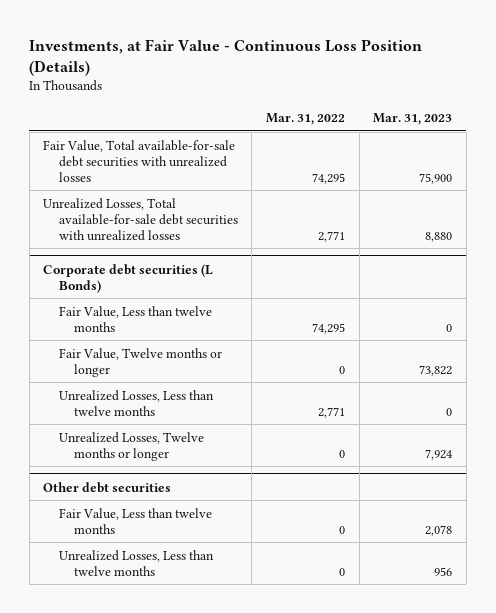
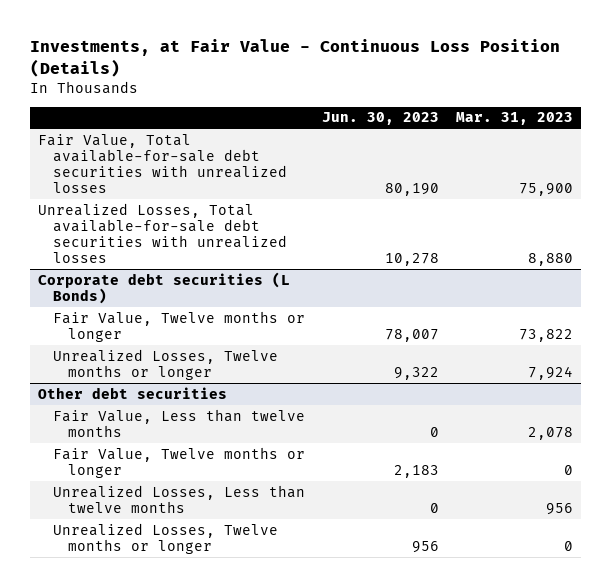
[266,112,346,125] Mar. 31, 2022 -> none
none -> [322,112,440,126] Jun. 30, 2023
[58,305,212,332] Fair Value, Less than twelve months -> none
[58,389,214,416] Unrealized Losses, Less than twelve months -> none
none -> [53,446,306,479] Fair Value, Twelve months or longer
none -> [53,522,279,555] Unrealized Losses, Twelve months or longer

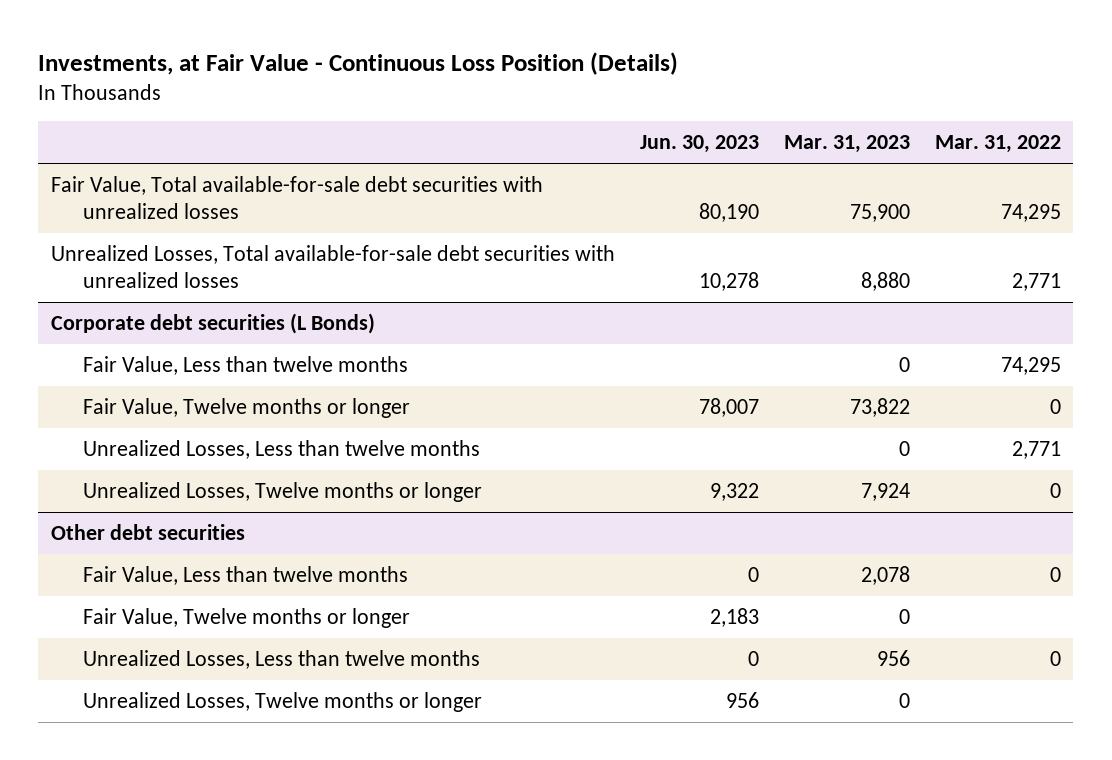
none -> [934,135,1061,154] Mar. 31, 2022
none -> [82,355,408,375] Fair Value, Less than twelve months
none -> [82,439,480,459] Unrealized Losses, Less than twelve months

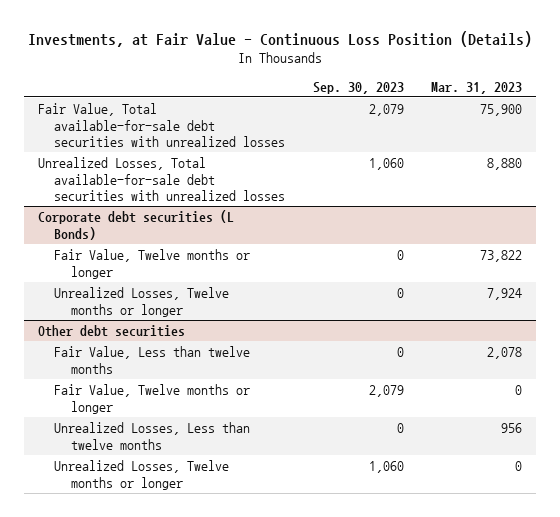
[639,135,759,154] Jun. 30, 2023 -> none
[934,135,1061,154] Mar. 31, 2022 -> none
none -> [312,81,404,94] Sep. 30, 2023
[82,355,408,375] Fair Value, Less than twelve months -> none
[82,439,480,459] Unrealized Losses, Less than twelve months -> none

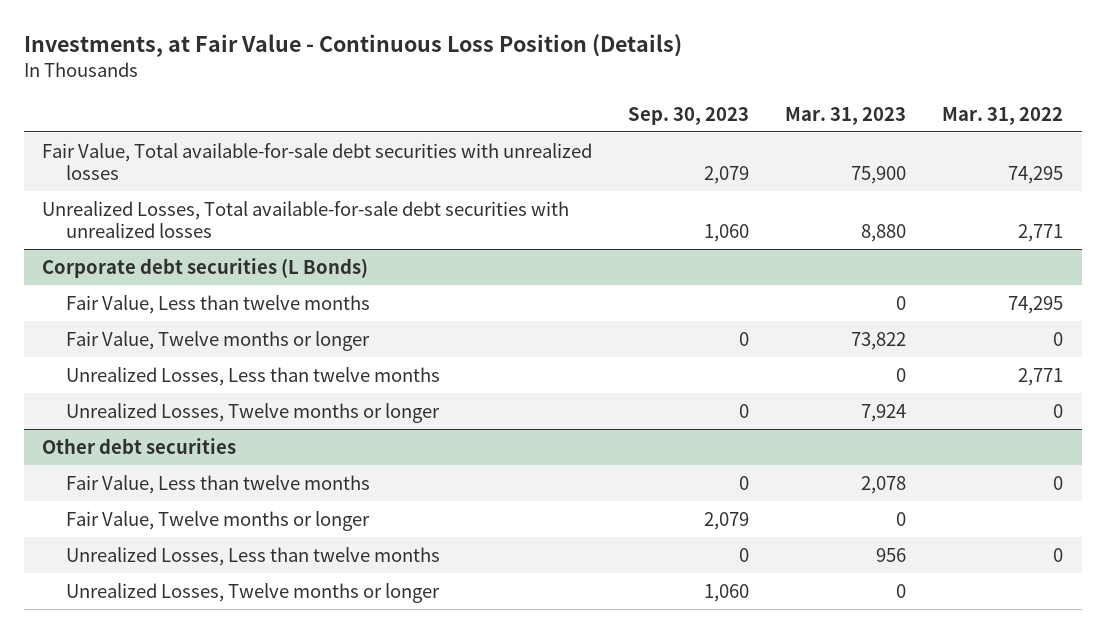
none -> [942,106,1064,125] Mar. 31, 2022
none -> [66,294,371,314] Fair Value, Less than twelve months
none -> [66,366,441,386] Unrealized Losses, Less than twelve months

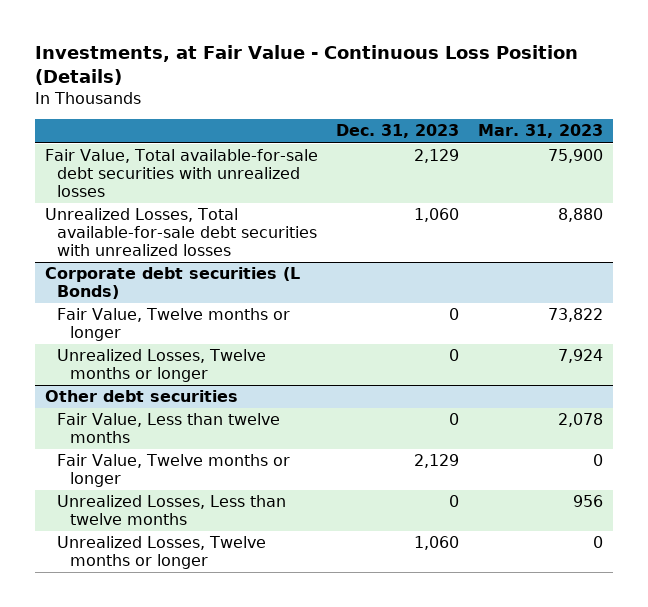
[627,106,749,125] Sep. 30, 2023 -> none
[942,106,1064,125] Mar. 31, 2022 -> none
none -> [336,124,460,139] Dec. 31, 2023
[66,294,371,314] Fair Value, Less than twelve months -> none
[66,366,441,386] Unrealized Losses, Less than twelve months -> none

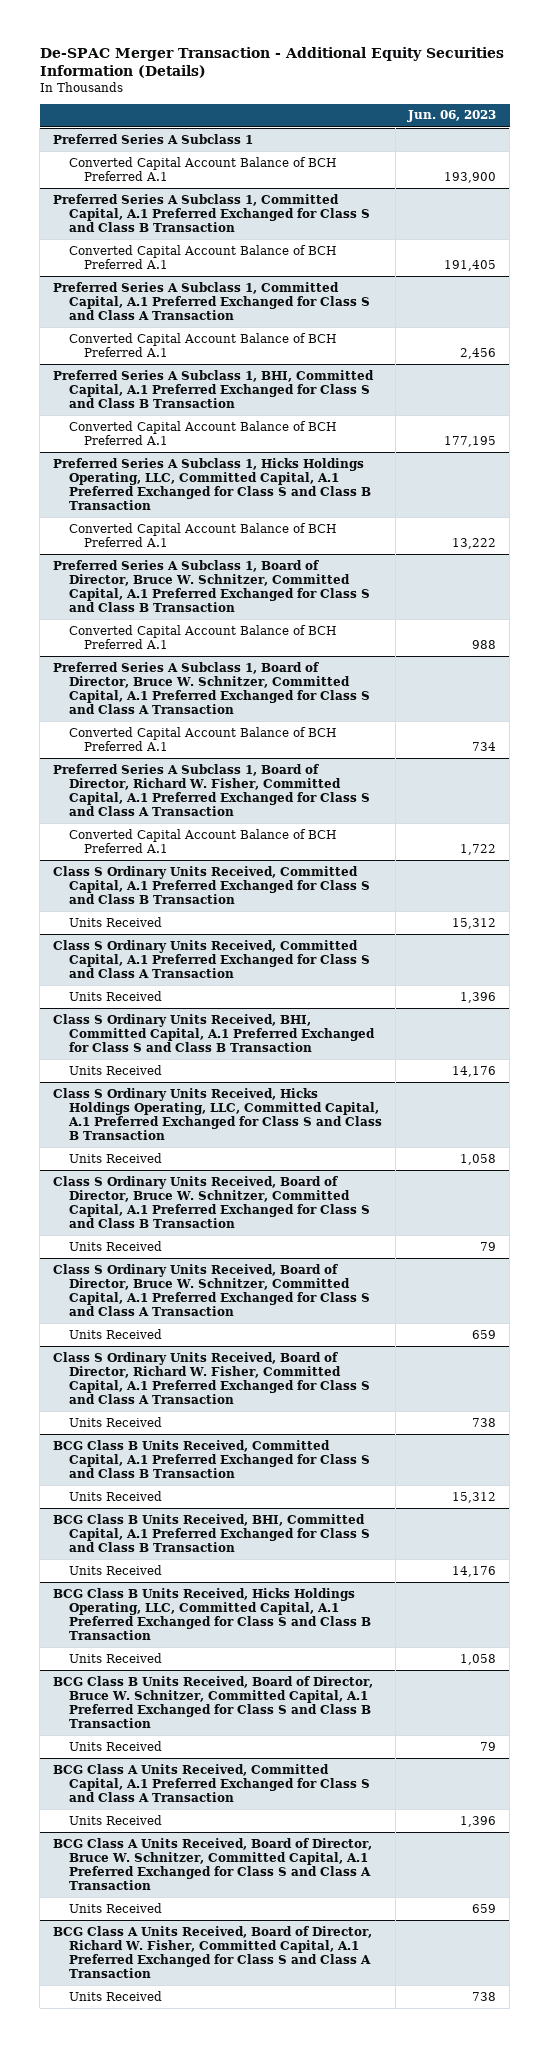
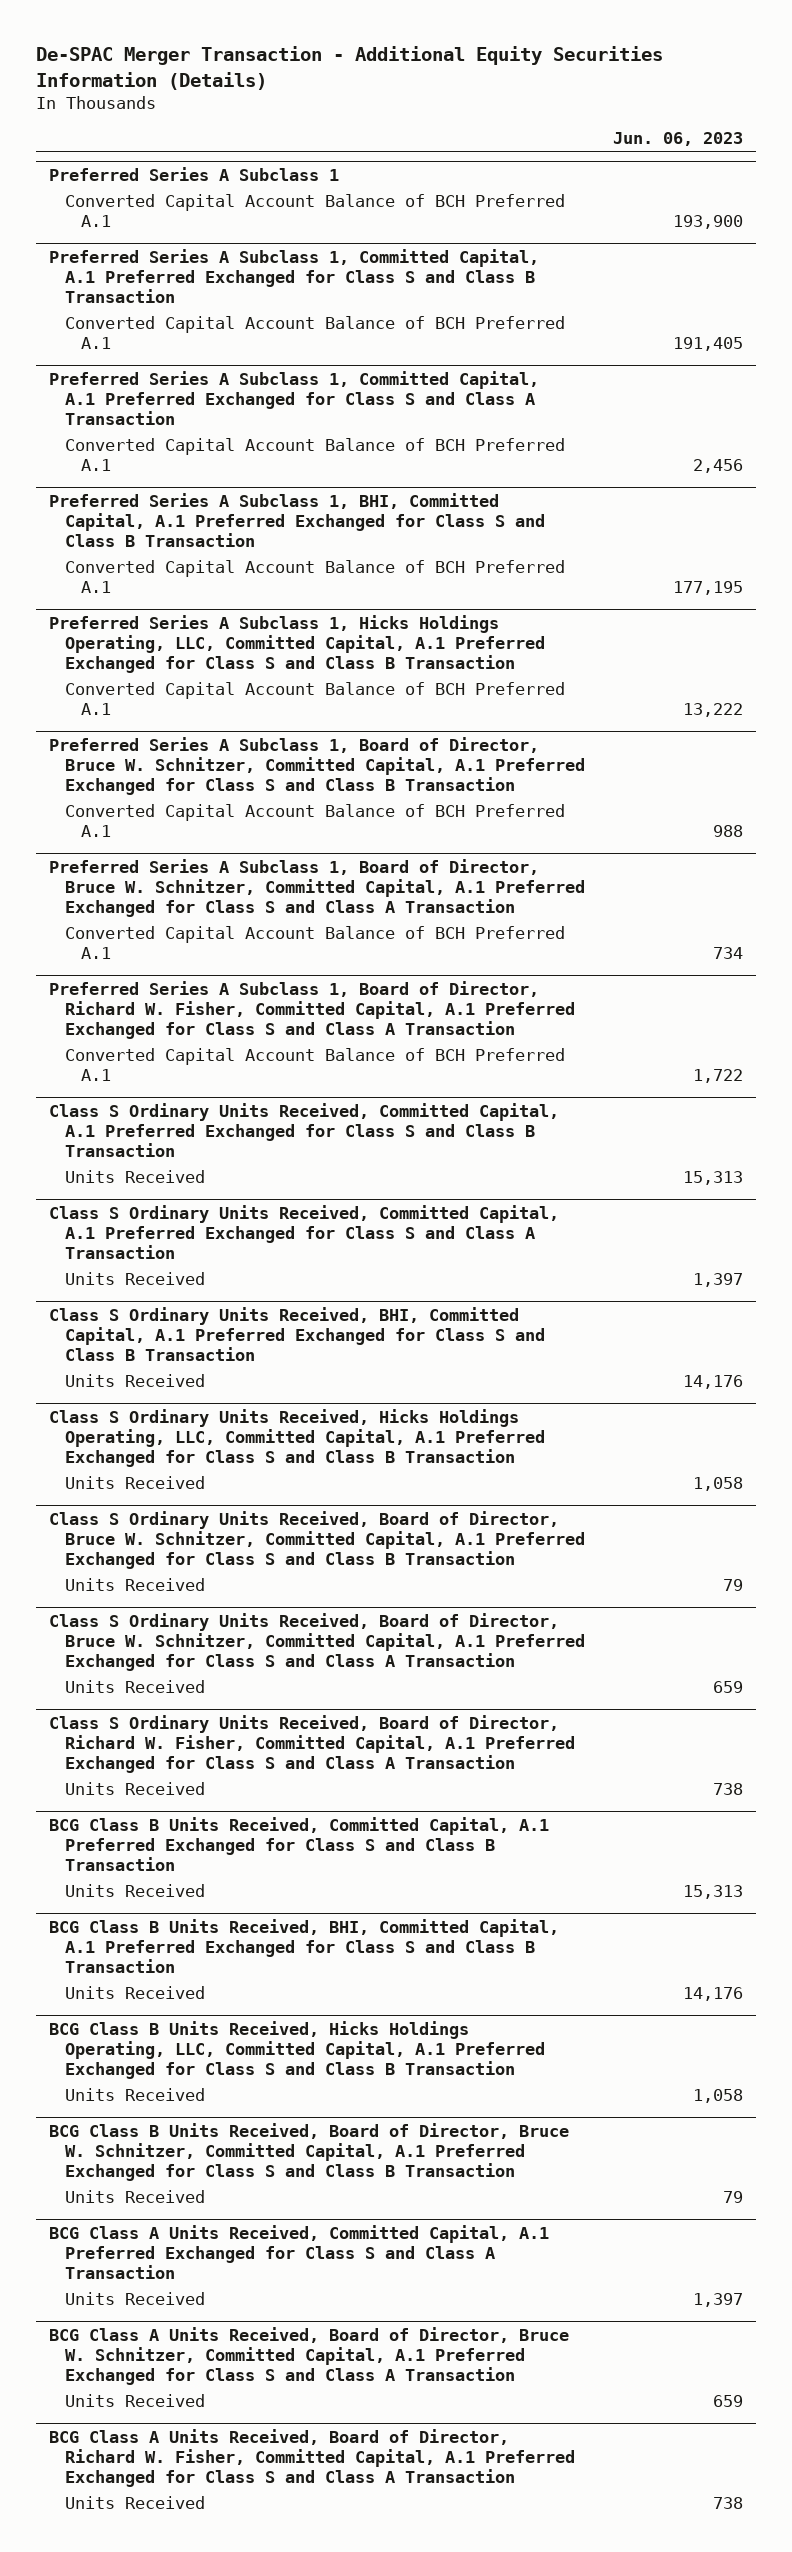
[452,917,497,929] 15,312 -> [682,1170,743,1185] 15,313
[460,991,497,1003] 1,396 -> [692,1272,743,1287] 1,397
[452,1491,497,1503] 15,312 -> [682,1884,743,1899] 15,313
[460,1815,497,1827] 1,396 -> [692,2292,743,2307] 1,397

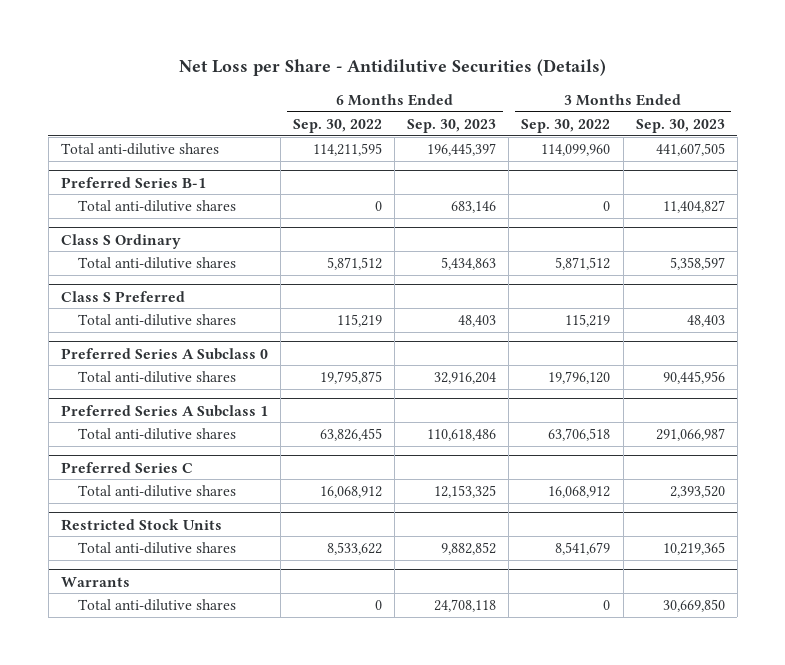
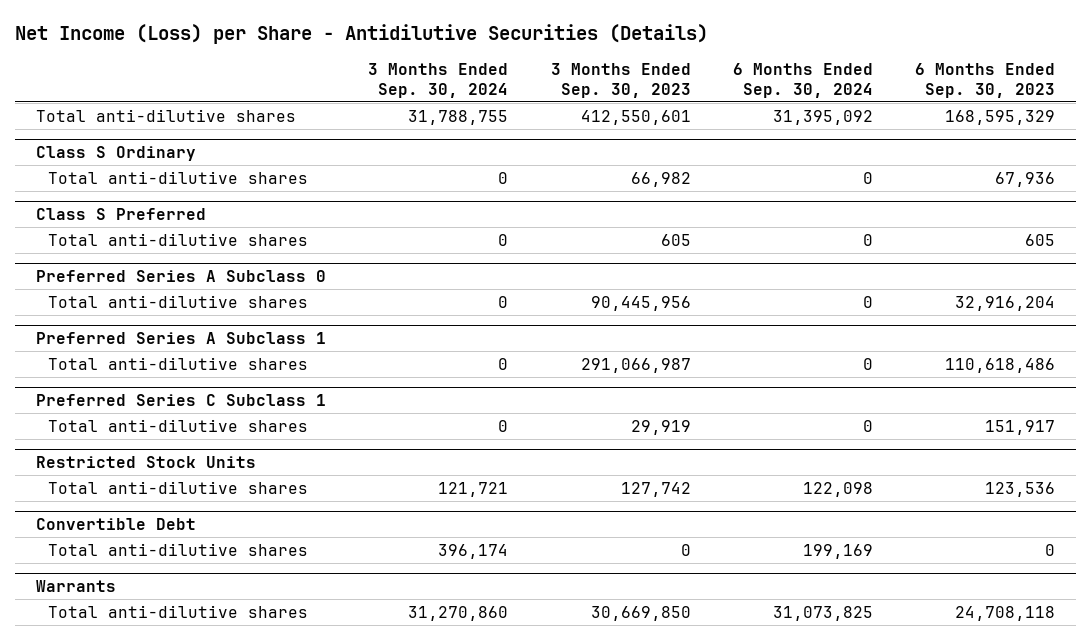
[178,59,606,77] Net Loss per Share - Antidilutive Securities (Details) -> [15,24,709,45] Net Income (Loss) per Share - Antidilutive Securities (Details)
[293,118,383,133] Sep. 30, 2022 -> none
[521,118,611,133] Sep. 30, 2022 -> none
none -> [368,62,509,98] 3 Months Ended Sep. 30, 2024
none -> [732,62,873,98] 6 Months Ended Sep. 30, 2024
[60,176,206,188] Preferred Series B-1 -> none
[77,199,236,212] Total anti-dilutive shares -> none
[427,142,497,156] 196,445,397 -> [944,109,1055,125] 168,595,329
[655,142,725,156] 441,607,505 -> [580,109,691,125] 412,550,601
[441,256,497,270] 5,434,863 -> [994,171,1055,187] 67,936
[669,256,725,270] 5,358,597 -> [630,171,691,187] 66,982
[458,314,497,327] 48,403 -> [1024,233,1055,246] 605
[686,314,725,327] 48,403 -> [660,233,691,246] 605
[60,461,193,473] Preferred Series C -> [36,393,327,406] Preferred Series C Subclass 1
[434,484,497,498] 12,153,325 -> [984,419,1055,435] 151,917
[669,484,725,498] 2,393,520 -> [630,419,691,435] 29,919
[441,541,497,555] 9,882,852 -> [984,481,1055,497] 123,536
[662,541,725,555] 10,219,365 -> [620,481,691,497] 127,742
none -> [36,517,197,530] Convertible Debt
none -> [48,542,309,556] Total anti-dilutive shares

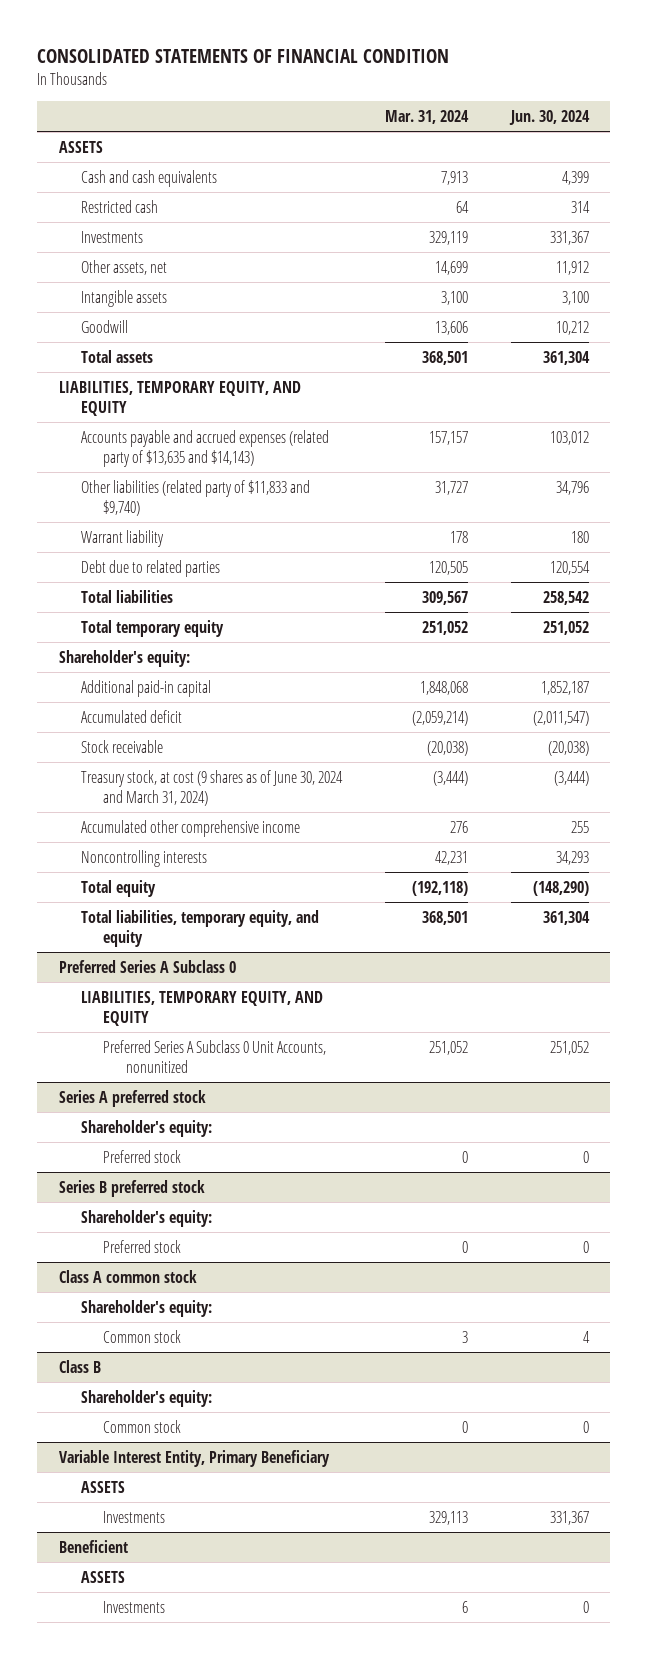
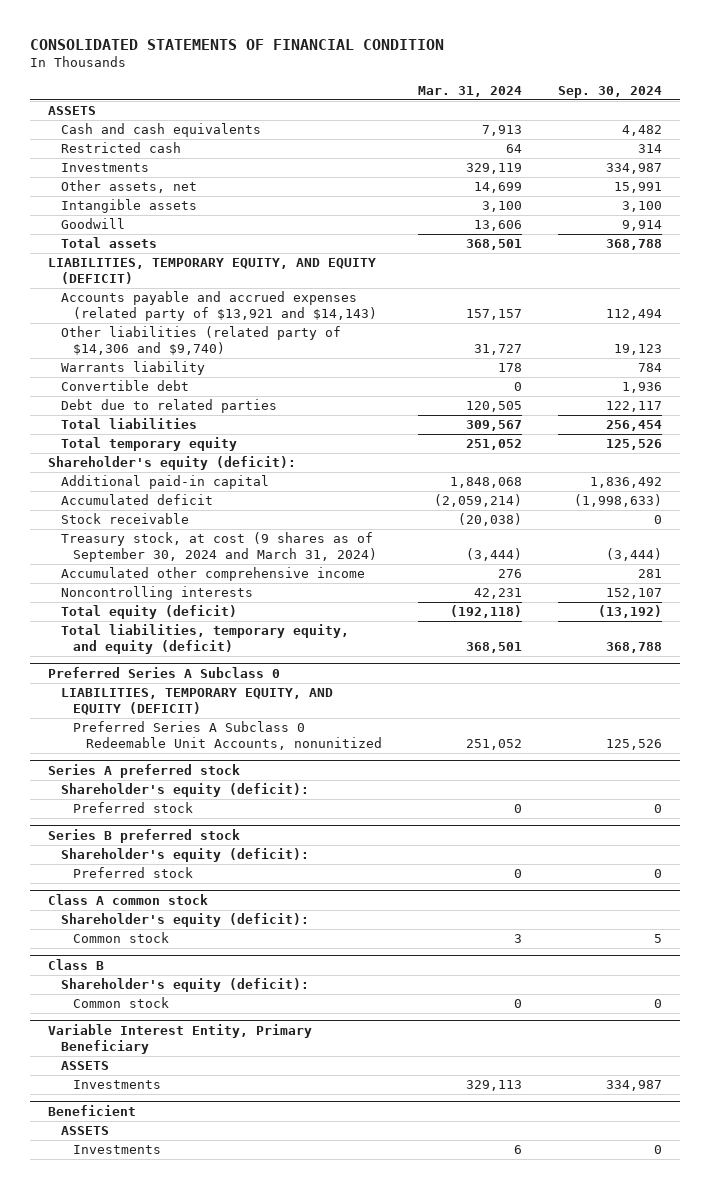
[508,109,590,125] Jun. 30, 2024 -> none
none -> [557,85,662,98] Sep. 30, 2024
[58,380,301,416] LIABILITIES, TEMPORARY EQUITY, AND EQUITY -> [48,258,377,284] LIABILITIES, TEMPORARY EQUITY, AND EQUITY (DEFICIT)
[81,429,330,467] Accounts payable and accrued expenses (related party of $13,635 and $14,143) -> [60,291,378,321] Accounts payable and accrued expenses (related party of $13,921 and $14,143)
[81,479,311,516] Other liabilities (related party of $11,833 and $9,740) -> [60,326,341,355] Other liabilities (related party of $14,306 and $9,740)
[81,529,165,547] Warrant liability -> [60,361,205,376] Warrants liability
none -> [60,380,189,392] Convertible debt
[58,649,190,667] Shareholder's equity: -> [48,456,297,471] Shareholder's equity (deficit):
[81,769,344,806] Treasury stock, at cost (9 shares as of June 30, 2024 and March 31, 2024) -> [60,532,378,562] Treasury stock, at cost (9 shares as of September 30, 2024 and March 31, 2024)
[81,879,157,897] Total equity -> [60,605,237,620] Total equity (deficit)
[81,909,320,947] Total liabilities, temporary equity, and equity -> [60,624,349,654] Total liabilities, temporary equity, and equity (deficit)
[81,990,324,1026] LIABILITIES, TEMPORARY EQUITY, AND EQUITY -> [60,688,333,715] LIABILITIES, TEMPORARY EQUITY, AND EQUITY (DEFICIT)
[103,1039,327,1073] Preferred Series A Subclass 0 Unit Accounts, nonunitized -> [73,721,383,750] Preferred Series A Subclass 0 Redeemable Unit Accounts, nonunitized
[81,1119,213,1137] Shareholder's equity: -> [60,783,309,798] Shareholder's equity (deficit):
[81,1209,213,1227] Shareholder's equity: -> [60,848,309,863] Shareholder's equity (deficit):
[81,1299,213,1317] Shareholder's equity: -> [60,913,309,928] Shareholder's equity (deficit):
[81,1389,213,1407] Shareholder's equity: -> [60,978,309,993] Shareholder's equity (deficit):

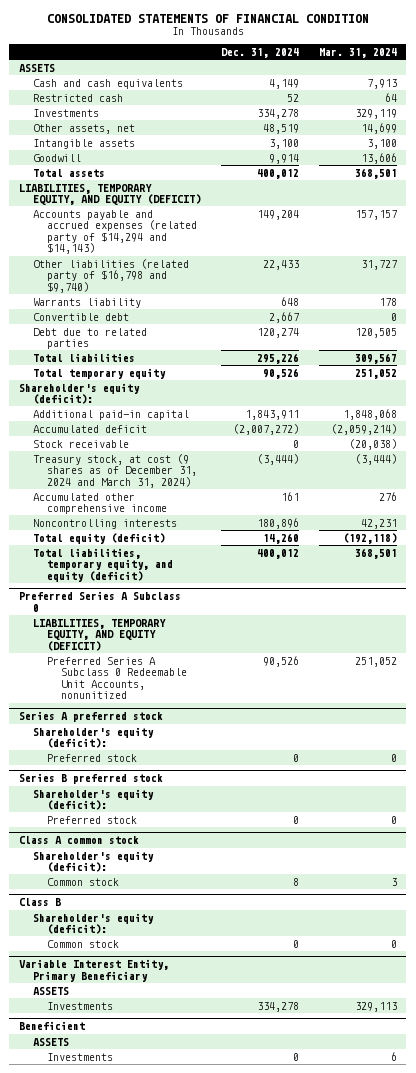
[557,85,662,98] Sep. 30, 2024 -> none
none -> [220,47,299,58] Dec. 31, 2024
[60,291,378,321] Accounts payable and accrued expenses (related party of $13,921 and $14,143) -> [33,209,197,255] Accounts payable and accrued expenses (related party of $14,294 and $14,143)
[60,326,341,355] Other liabilities (related party of $14,306 and $9,740) -> [33,258,190,293] Other liabilities (related party of $16,798 and $9,740)
[60,532,378,562] Treasury stock, at cost (9 shares as of September 30, 2024 and March 31, 2024) -> [33,453,197,488] Treasury stock, at cost (9 shares as of December 31, 2024 and March 31, 2024)

